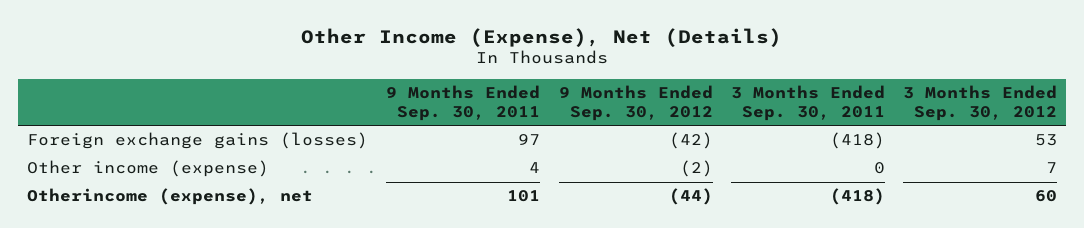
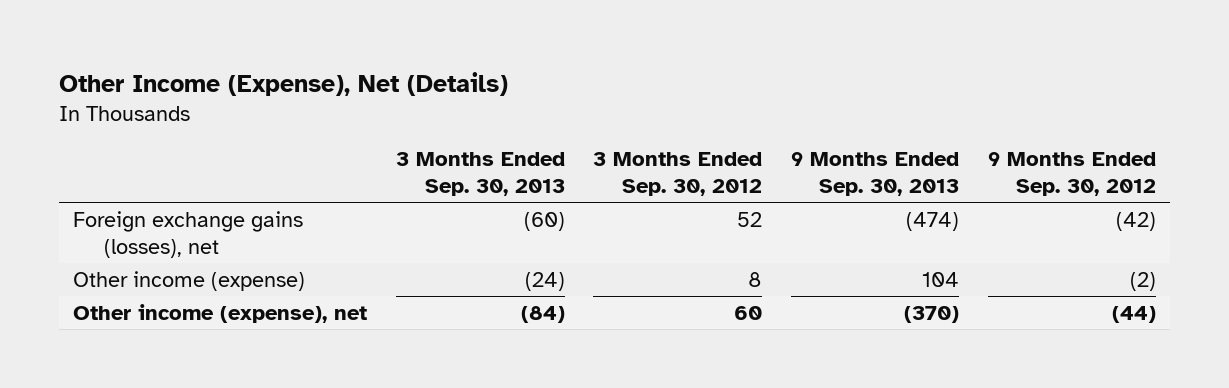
[386,85,541,122] 9 Months Ended Sep. 30, 2011 -> none
[730,85,885,122] 3 Months Ended Sep. 30, 2011 -> none
none -> [395,152,565,196] 3 Months Ended Sep. 30, 2013
none -> [791,152,960,196] 9 Months Ended Sep. 30, 2013
[27,132,369,150] Foreign exchange gains (losses) -> [72,210,303,258] Foreign exchange gains (losses), net
[1034,134,1057,147] 53 -> [737,211,763,227] 52
[1045,162,1057,174] 7 -> [748,271,763,287] 8
[27,188,314,206] Otherincome (expense), net -> [72,303,367,323] Other income (expense), net

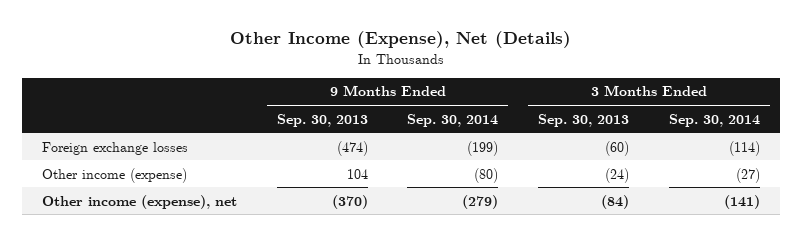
[593,152,763,196] 3 Months Ended Sep. 30, 2012 -> none
[987,152,1156,196] 9 Months Ended Sep. 30, 2012 -> none
none -> [407,113,499,127] Sep. 30, 2014
none -> [668,113,760,127] Sep. 30, 2014
[72,210,303,258] Foreign exchange gains (losses), net -> [42,141,189,155] Foreign exchange losses

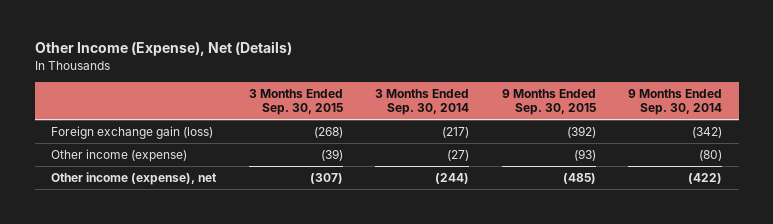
[276,113,368,127] Sep. 30, 2013 -> none
[538,113,630,127] Sep. 30, 2013 -> none
none -> [248,88,343,116] 3 Months Ended Sep. 30, 2015
none -> [501,88,596,116] 9 Months Ended Sep. 30, 2015
[42,141,189,155] Foreign exchange losses -> [50,125,213,139] Foreign exchange gain (loss)
[467,140,499,156] (199) -> [692,126,723,138] (342)
[728,140,760,156] (114) -> [442,126,470,138] (217)
[462,194,499,209] (279) -> [688,172,723,184] (422)
[723,194,760,209] (141) -> [435,172,470,184] (244)

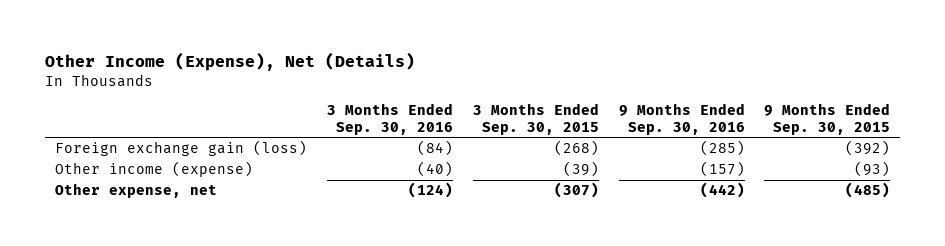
[375,88,470,116] 3 Months Ended Sep. 30, 2014 -> none
[628,88,723,116] 9 Months Ended Sep. 30, 2014 -> none
none -> [326,102,453,135] 3 Months Ended Sep. 30, 2016
none -> [618,102,745,135] 9 Months Ended Sep. 30, 2016
[50,171,217,185] Other income (expense), net -> [54,183,217,199] Other expense, net

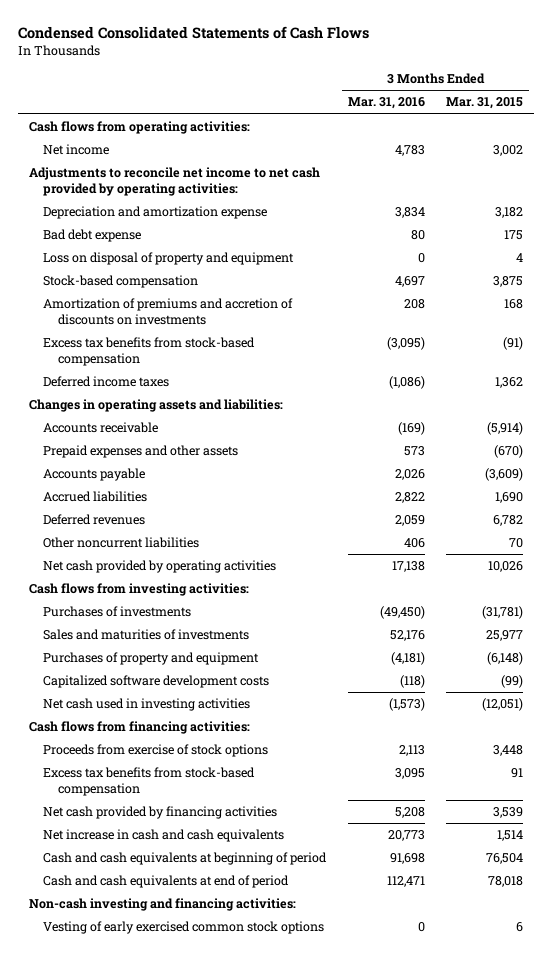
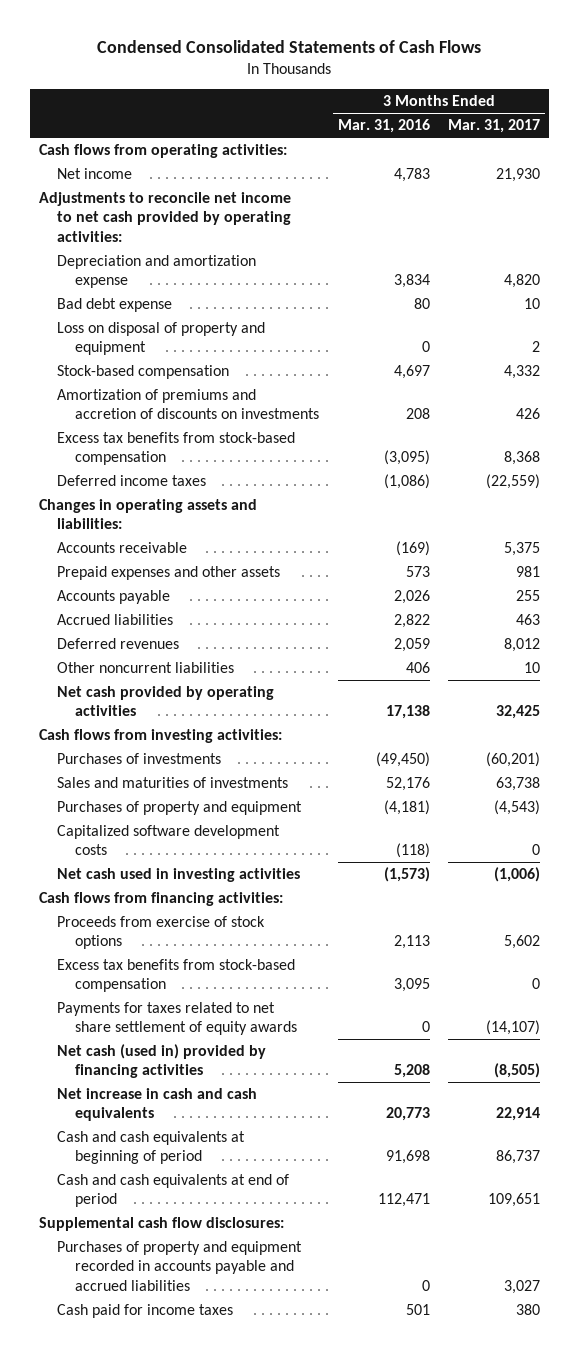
[446,97,524,110] Mar. 31, 2015 -> none
none -> [447,119,540,134] Mar. 31, 2017
none -> [57,1002,298,1036] Payments for taxes related to net share settlement of equity awards
[43,806,278,820] Net cash provided by financing activities -> [57,1044,267,1079] Net cash (used in) provided by financing activities
[28,898,296,912] Non-cash investing and financing activities: -> none
[43,921,325,935] Vesting of early exercised common stock options -> none
none -> [38,1217,284,1232] Supplemental cash flow disclosures:
none -> [57,1241,303,1291] Purchases of property and equipment recorded in accounts payable and accrued liabilities
none -> [57,1304,234,1319] Cash paid for income taxes

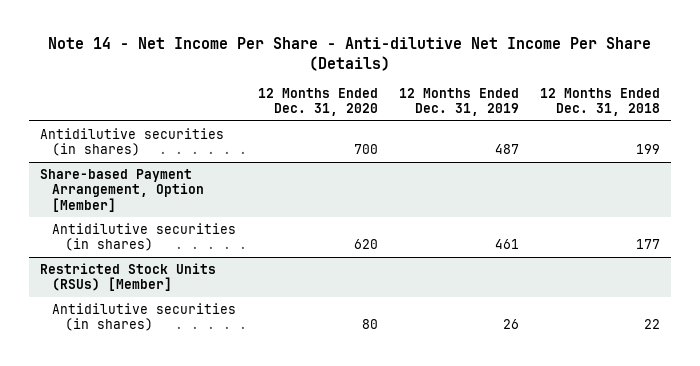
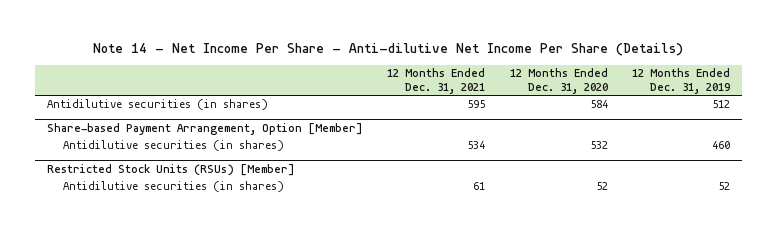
[540,88,661,117] 12 Months Ended Dec. 31, 2018 -> none
none -> [387,68,486,95] 12 Months Ended Dec. 31, 2021
[353,144,378,155] 700 -> [589,100,608,109] 584
[494,144,519,155] 487 -> [711,100,730,109] 512
[353,239,378,250] 620 -> [589,141,608,150] 532
[494,239,519,250] 461 -> [711,141,730,150] 460
[361,319,378,330] 80 -> [595,182,608,191] 52
[502,319,519,330] 26 -> [717,182,730,191] 52

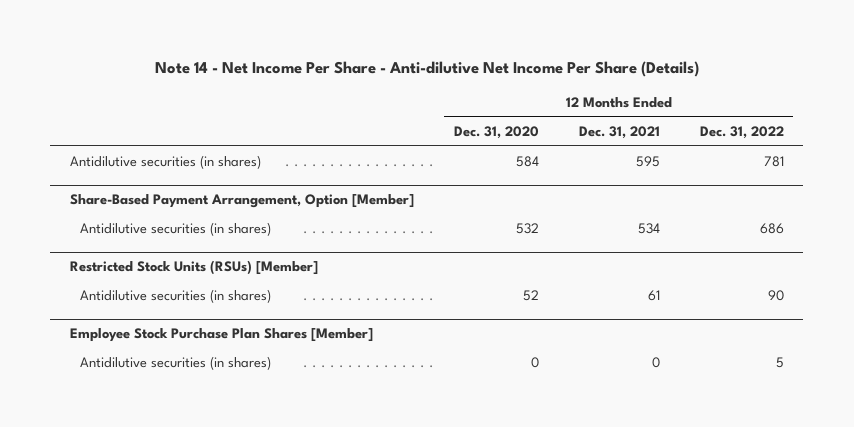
[631,68,730,95] 12 Months Ended Dec. 31, 2019 -> none
none -> [699,125,784,139] Dec. 31, 2022
[47,123,364,136] Share-based Payment Arrangement, Option [Member] -> [70,194,415,209] Share-Based Payment Arrangement, Option [Member]
none -> [70,328,374,343] Employee Stock Purchase Plan Shares [Member]
none -> [80,356,272,371] Antidilutive securities (in shares)

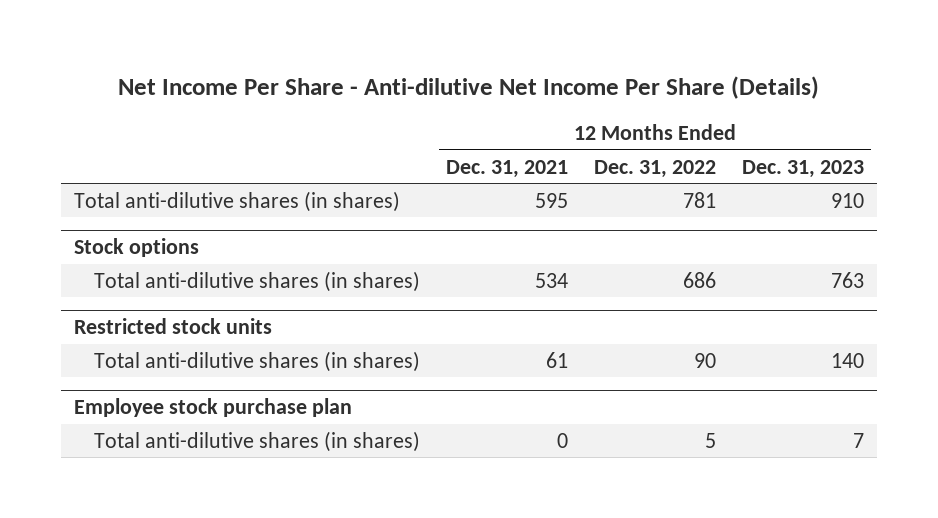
[154,60,699,77] Note 14 - Net Income Per Share - Anti-dilutive Net Income Per Share (Details) -> [118,75,820,99] Net Income Per Share - Anti-dilutive Net Income Per Share (Details)
[453,125,539,139] Dec. 31, 2020 -> none
none -> [742,159,865,178] Dec. 31, 2023
[70,155,262,170] Antidilutive securities (in shares) -> [74,190,401,212] Total anti-dilutive shares (in shares)
[70,194,415,209] Share-Based Payment Arrangement, Option [Member] -> [74,238,200,258] Stock options
[80,222,272,237] Antidilutive securities (in shares) -> [93,270,420,292] Total anti-dilutive shares (in shares)
[70,260,319,276] Restricted Stock Units (RSUs) [Member] -> [74,318,273,335] Restricted stock units
[80,289,272,304] Antidilutive securities (in shares) -> [93,350,420,372] Total anti-dilutive shares (in shares)
[70,328,374,343] Employee Stock Purchase Plan Shares [Member] -> [74,398,353,418] Employee stock purchase plan
[80,356,272,371] Antidilutive securities (in shares) -> [93,430,420,452] Total anti-dilutive shares (in shares)

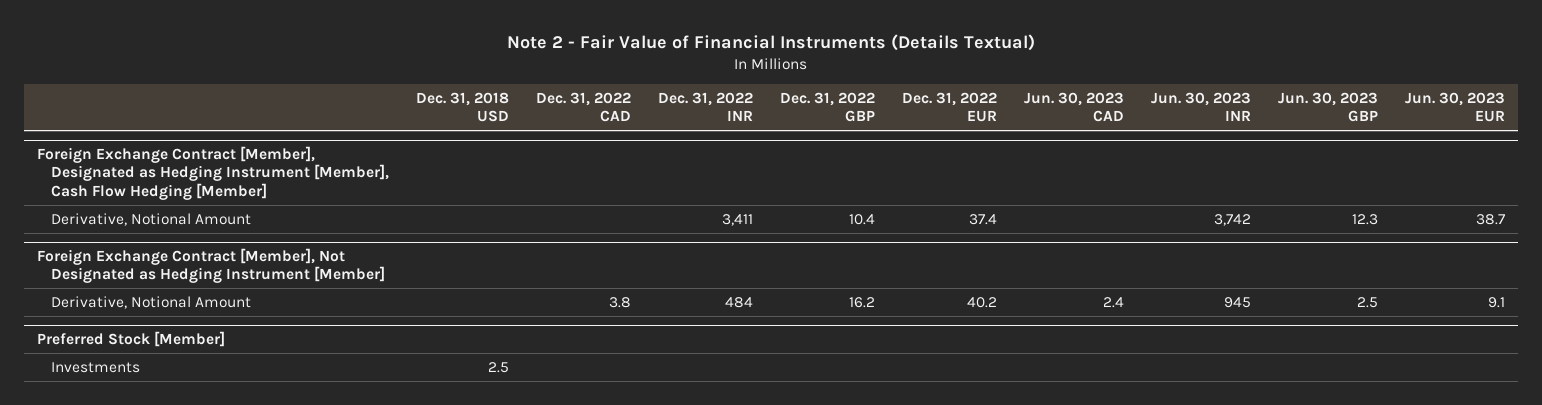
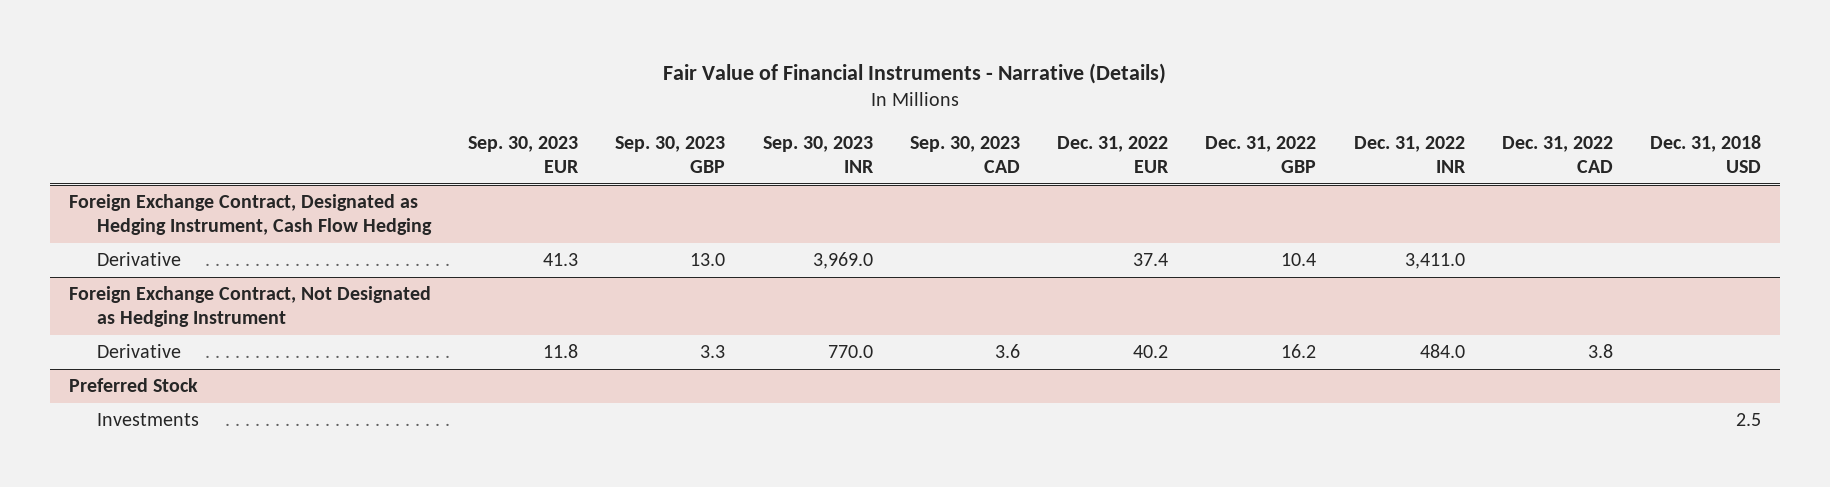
[506,33,1035,51] Note 2 - Fair Value of Financial Instruments (Details Textual) -> [662,63,1166,85] Fair Value of Financial Instruments - Narrative (Details)
[1023,91,1124,123] Jun. 30, 2023 CAD -> none
[1150,91,1251,122] Jun. 30, 2023 INR -> none
[1277,91,1378,123] Jun. 30, 2023 GBP -> none
[1404,91,1505,123] Jun. 30, 2023 EUR -> none
none -> [468,135,580,173] Sep. 30, 2023 EUR
none -> [615,135,726,173] Sep. 30, 2023 GBP
none -> [762,135,874,173] Sep. 30, 2023 INR
none -> [909,135,1020,173] Sep. 30, 2023 CAD
[37,145,389,201] Foreign Exchange Contract [Member], Designated as Hedging Instrument [Member], Cash Flow Hedging [Member] -> [68,194,432,236] Foreign Exchange Contract, Designated as Hedging Instrument, Cash Flow Hedging
[50,212,251,226] Derivative, Notional Amount -> [96,252,181,267] Derivative
[721,213,753,226] 3,411 -> [1404,253,1465,270] 3,411.0
[37,247,385,284] Foreign Exchange Contract [Member], Not Designated as Hedging Instrument [Member] -> [68,286,431,328] Foreign Exchange Contract, Not Designated as Hedging Instrument
[50,295,251,309] Derivative, Notional Amount -> [96,344,181,359] Derivative
[724,296,753,308] 484 -> [1419,344,1465,359] 484.0
[37,330,226,347] Preferred Stock [Member] -> [68,378,198,393] Preferred Stock

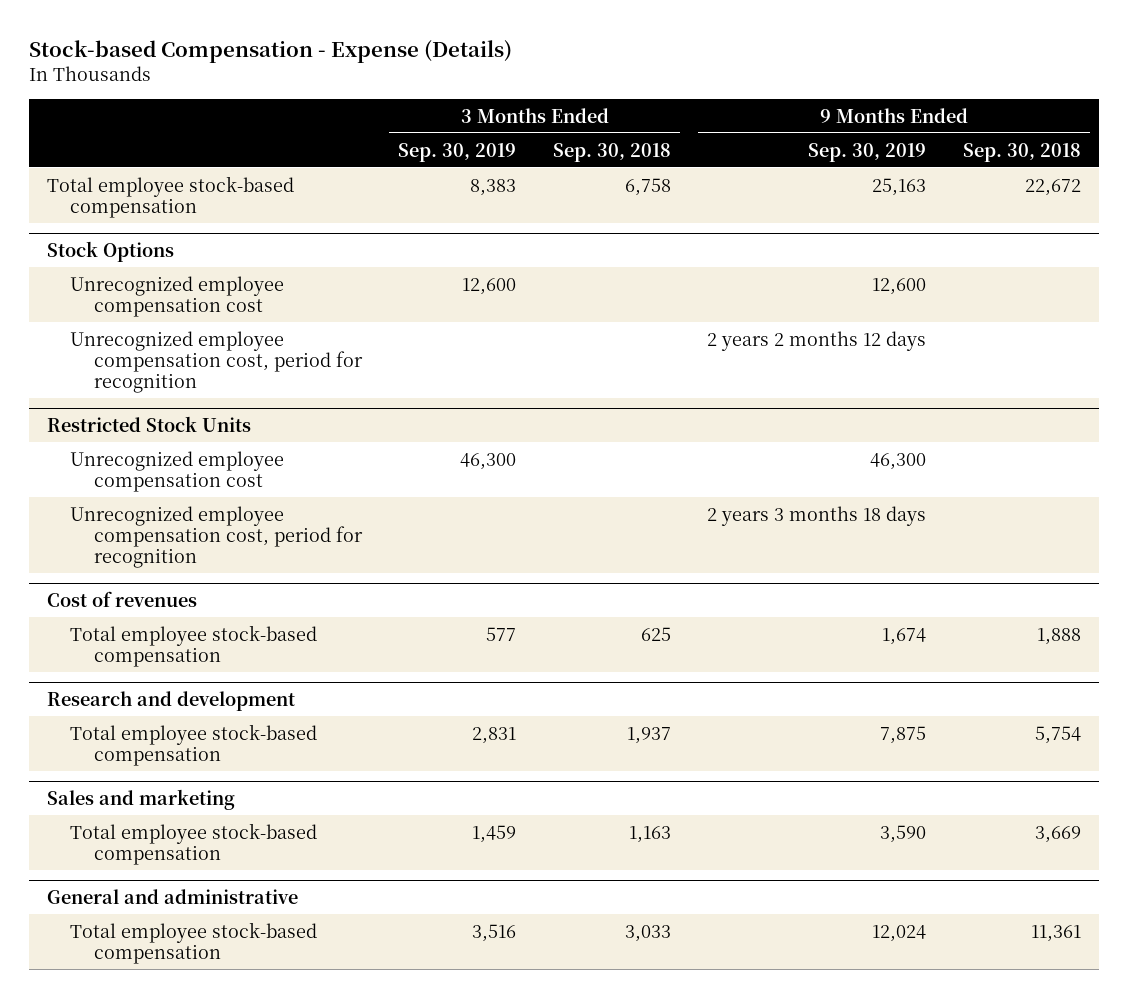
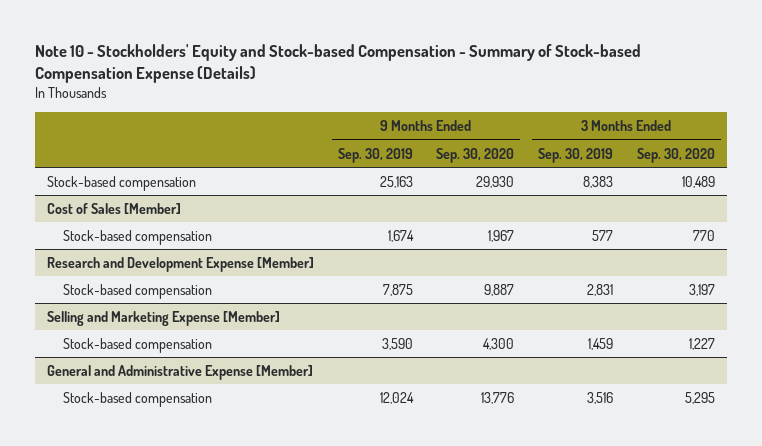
[28,39,512,63] Stock-based Compensation - Expense (Details) -> [34,43,641,84] Note 10 - Stockholders' Equity and Stock-based Compensation - Summary of Stock-based Compensation Expense (Details)
[552,142,671,162] Sep. 30, 2018 -> none
[962,142,1081,162] Sep. 30, 2018 -> none
none -> [436,147,515,163] Sep. 30, 2020
none -> [636,147,715,163] Sep. 30, 2020
[46,241,174,263] Stock Options -> none
[70,275,285,317] Unrecognized employee compensation cost -> none
[70,330,363,393] Unrecognized employee compensation cost, period for recognition -> none
[46,416,251,433] Restricted Stock Units -> none
[70,450,285,492] Unrecognized employee compensation cost -> none
[70,505,363,568] Unrecognized employee compensation cost, period for recognition -> none
[46,175,294,218] Total employee stock-based compensation -> [46,175,196,191] Stock-based compensation
[46,591,197,608] Cost of revenues -> [46,202,181,214] Cost of Sales [Member]
[70,624,318,667] Total employee stock-based compensation -> [62,229,212,245] Stock-based compensation
[46,691,295,712] Research and development -> [46,256,314,272] Research and Development Expense [Member]
[70,723,318,766] Total employee stock-based compensation -> [62,283,212,299] Stock-based compensation
[46,789,235,811] Sales and marketing -> [46,310,280,326] Selling and Marketing Expense [Member]
[70,822,318,865] Total employee stock-based compensation -> [62,337,212,353] Stock-based compensation
[46,889,298,905] General and administrative -> [46,364,313,380] General and Administrative Expense [Member]
[70,921,318,964] Total employee stock-based compensation -> [62,391,212,407] Stock-based compensation

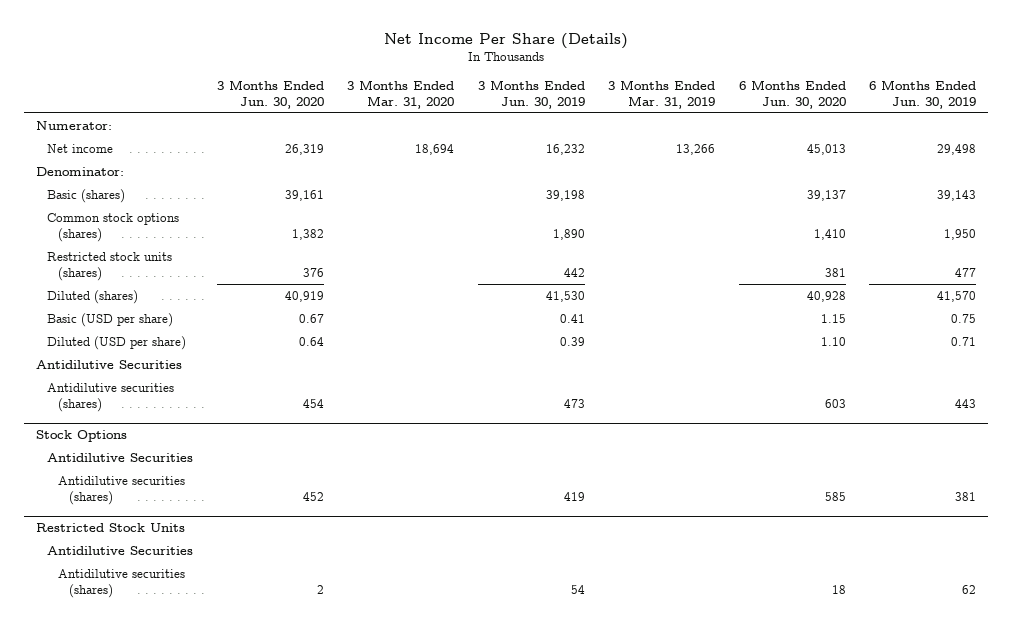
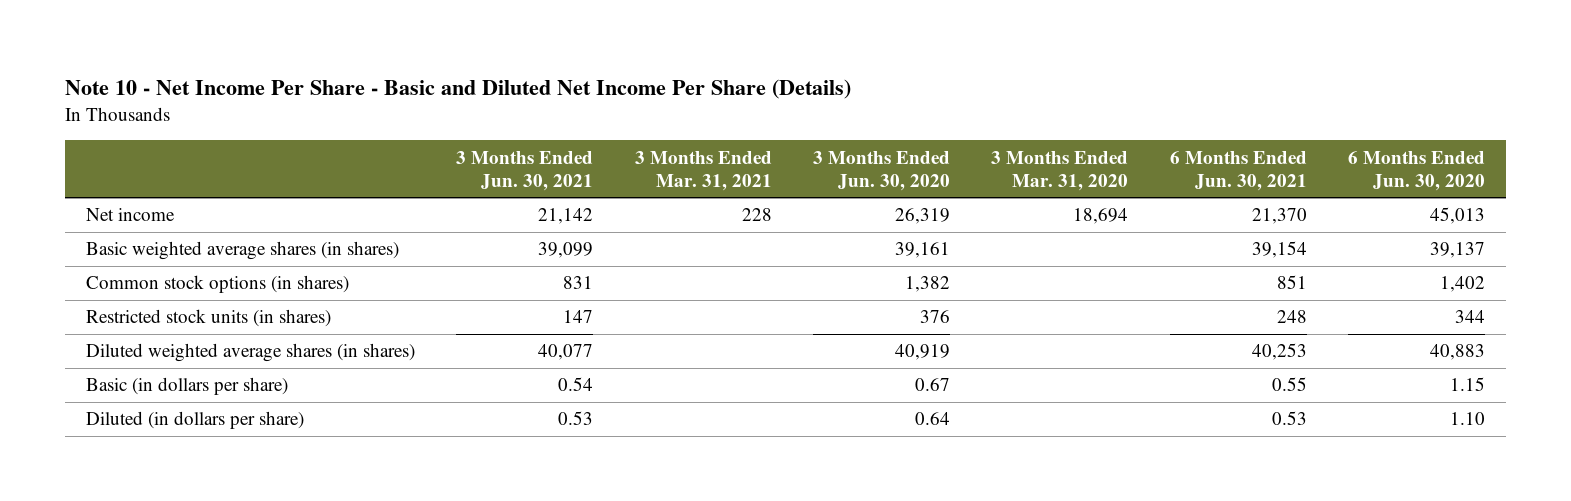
[384,33,629,50] Net Income Per Share (Details) -> [65,79,852,100] Note 10 - Net Income Per Share - Basic and Diluted Net Income Per Share (Details)
[477,79,585,110] 3 Months Ended Jun. 30, 2019 -> none
[608,79,716,110] 3 Months Ended Mar. 31, 2019 -> none
[869,79,977,110] 6 Months Ended Jun. 30, 2019 -> none
none -> [456,150,594,191] 3 Months Ended Jun. 30, 2021
none -> [634,150,772,191] 3 Months Ended Mar. 31, 2021
none -> [1169,150,1307,191] 6 Months Ended Jun. 30, 2021
[36,120,113,130] Numerator: -> none
[36,166,125,176] Denominator: -> none
[36,359,183,369] Antidilutive Securities -> none
[47,382,175,413] Antidilutive securities (shares) -> none
[36,429,128,442] Stock Options -> none
[47,452,194,462] Antidilutive Securities -> none
[58,475,186,506] Antidilutive securities (shares) -> none
[36,522,186,532] Restricted Stock Units -> none
[47,545,194,555] Antidilutive Securities -> none
[58,568,186,599] Antidilutive securities (shares) -> none
[47,188,126,203] Basic (shares) -> [86,241,400,261] Basic weighted average shares (in shares)
[47,212,180,243] Common stock options (shares) -> [86,275,350,294] Common stock options (in shares)
[813,229,846,241] 1,410 -> [1440,276,1486,293] 1,402
[47,251,173,282] Restricted stock units (shares) -> [86,309,332,328] Restricted stock units (in shares)
[824,268,846,278] 381 -> [1455,310,1486,324] 344
[47,289,139,304] Diluted (shares) -> [86,343,416,363] Diluted weighted average shares (in shares)
[806,290,846,302] 40,928 -> [1430,344,1486,361] 40,883
[47,312,174,327] Basic (USD per share) -> [86,377,289,396] Basic (in dollars per share)
[47,335,187,350] Diluted (USD per share) -> [86,411,305,430] Diluted (in dollars per share)

